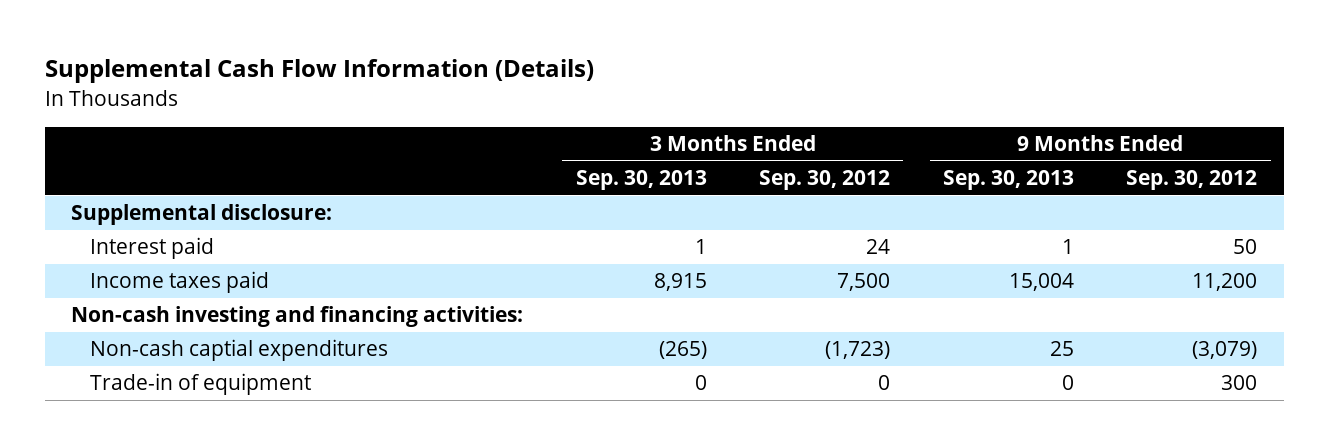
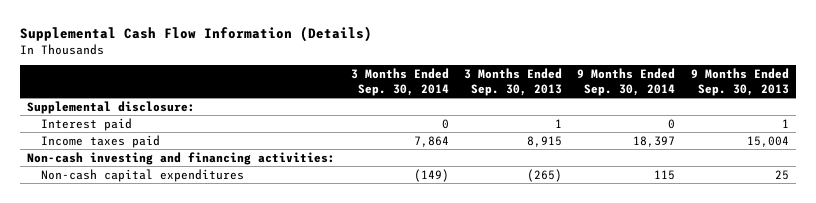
[759,170,891,191] Sep. 30, 2012 -> none
[1126,170,1258,191] Sep. 30, 2012 -> none
none -> [350,68,449,96] 3 Months Ended Sep. 30, 2014
none -> [577,68,676,96] 9 Months Ended Sep. 30, 2014
[89,373,311,396] Trade-in of equipment -> none
[89,339,388,362] Non-cash captial expenditures -> [41,168,245,182] Non-cash capital expenditures

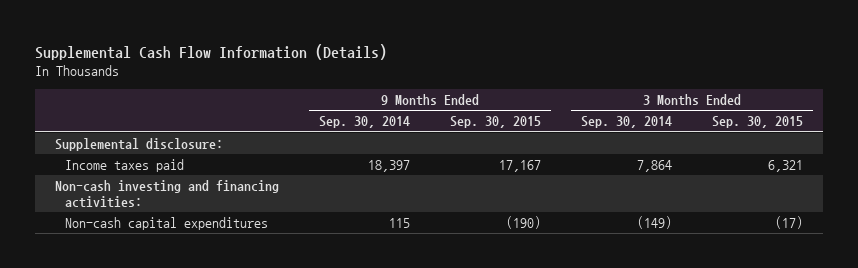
[463,68,562,96] 3 Months Ended Sep. 30, 2013 -> none
[690,68,789,96] 9 Months Ended Sep. 30, 2013 -> none
none -> [449,116,541,129] Sep. 30, 2015
none -> [711,116,803,129] Sep. 30, 2015
[41,117,133,131] Interest paid -> none

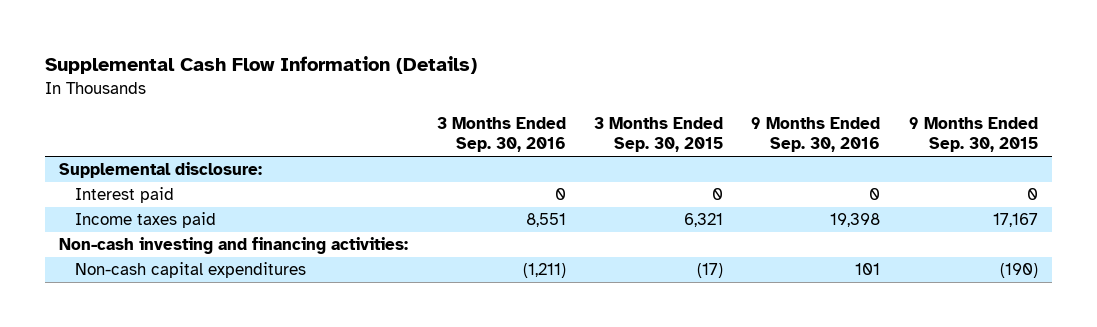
[319,116,411,129] Sep. 30, 2014 -> none
[580,116,672,129] Sep. 30, 2014 -> none
none -> [436,116,566,153] 3 Months Ended Sep. 30, 2016
none -> [751,116,881,153] 9 Months Ended Sep. 30, 2016
none -> [75,187,175,204] Interest paid

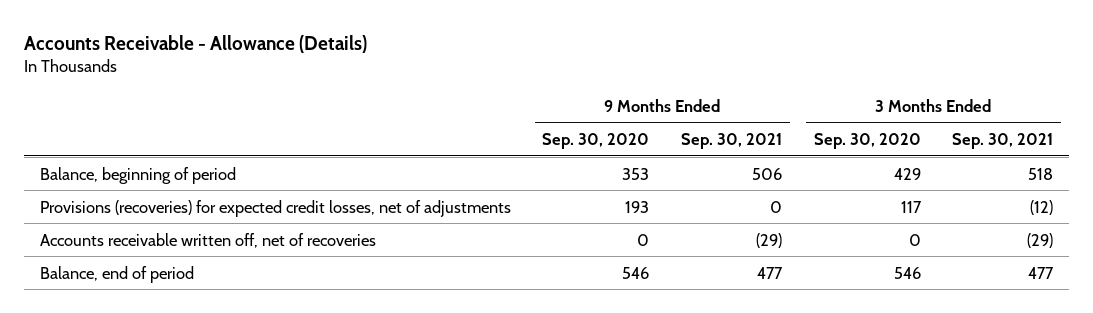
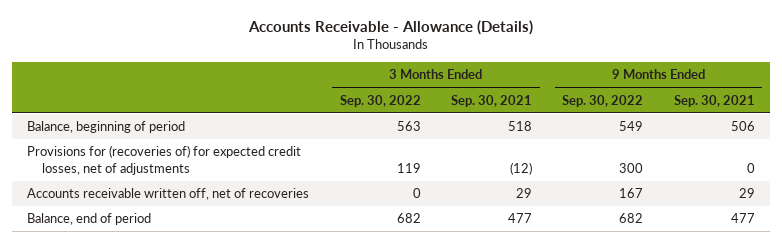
[542,132,650,149] Sep. 30, 2020 -> none
[813,132,921,149] Sep. 30, 2020 -> none
none -> [339,94,421,107] Sep. 30, 2022
none -> [562,94,644,107] Sep. 30, 2022
[39,199,511,217] Provisions (recoveries) for expected credit losses, net of adjustments -> [27,145,302,175] Provisions for (recoveries of) for expected credit losses, net of adjustments
[756,232,783,248] (29) -> [738,188,755,199] 29
[1027,232,1054,248] (29) -> [516,188,533,199] 29

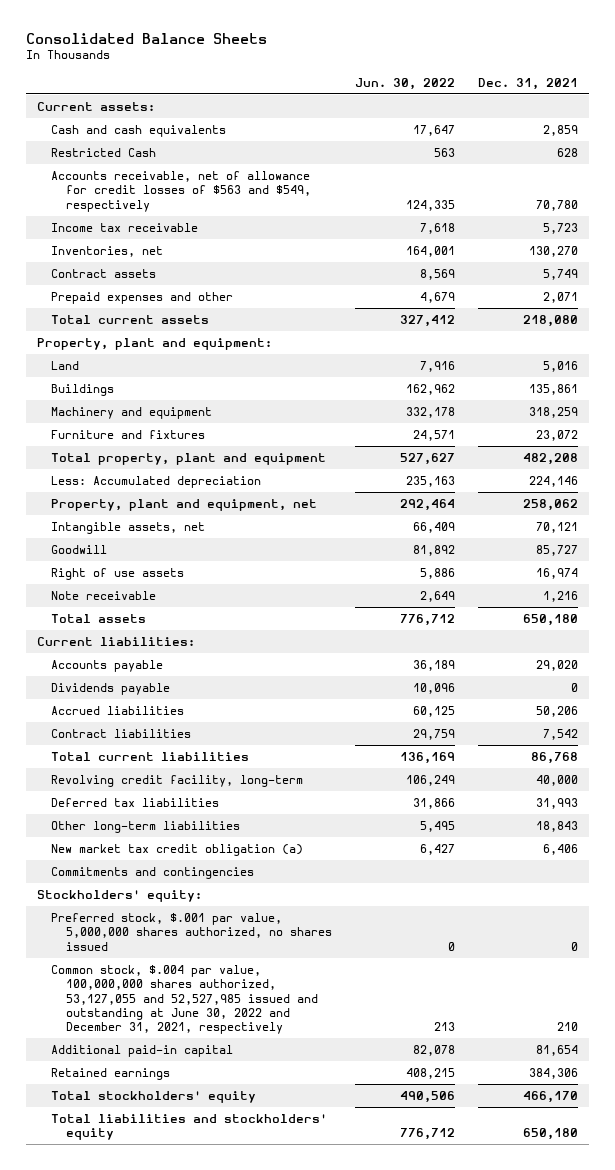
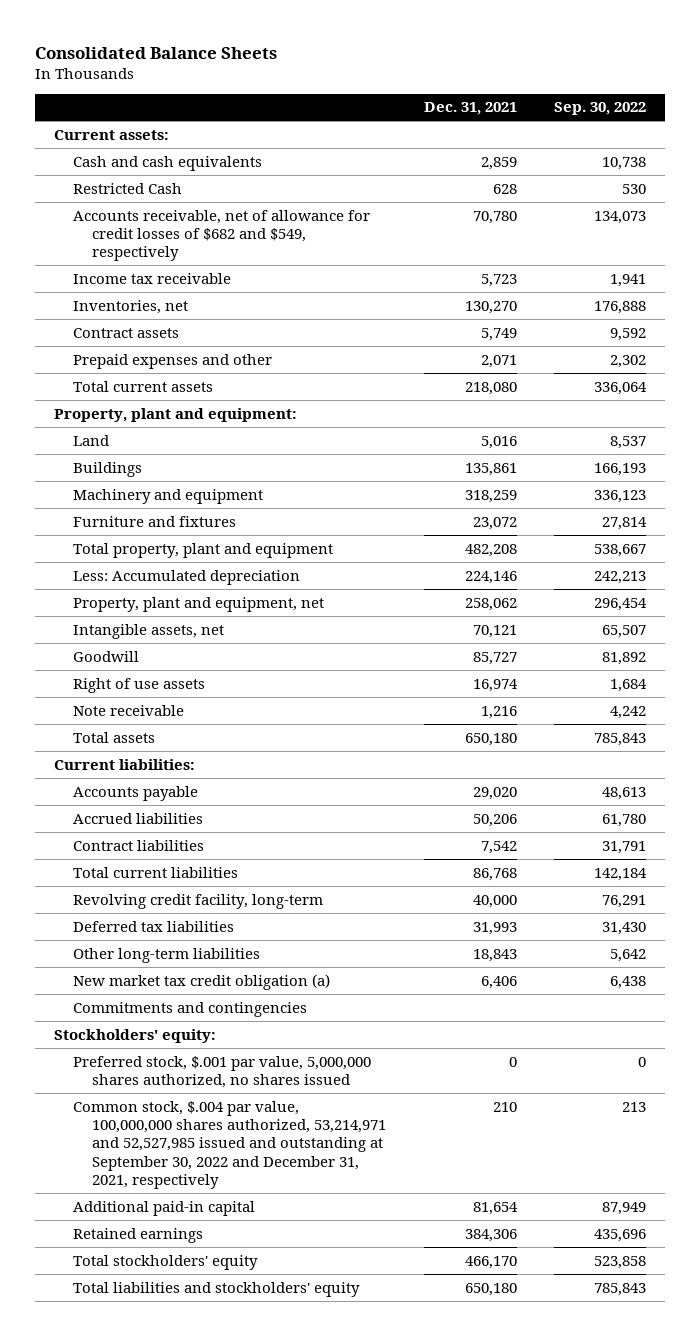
[354,77,455,90] Jun. 30, 2022 -> none
none -> [554,102,647,116] Sep. 30, 2022
[51,170,311,212] Accounts receivable, net of allowance for credit losses of $563 and $549, respectively -> [73,209,371,262] Accounts receivable, net of allowance for credit losses of $682 and $549, respectively
[51,682,171,695] Dividends payable -> none
[51,964,318,1035] Common stock, $.004 par value, 100,000,000 shares authorized, 53,127,055 and 52,527,985 issued and outstanding at June 30, 2022 and December 31, 2021, respectively -> [73,1100,387,1189] Common stock, $.004 par value, 100,000,000 shares authorized, 53,214,971 and 52,527,985 issued and outstanding at September 30, 2022 and December 31, 2021, respectively

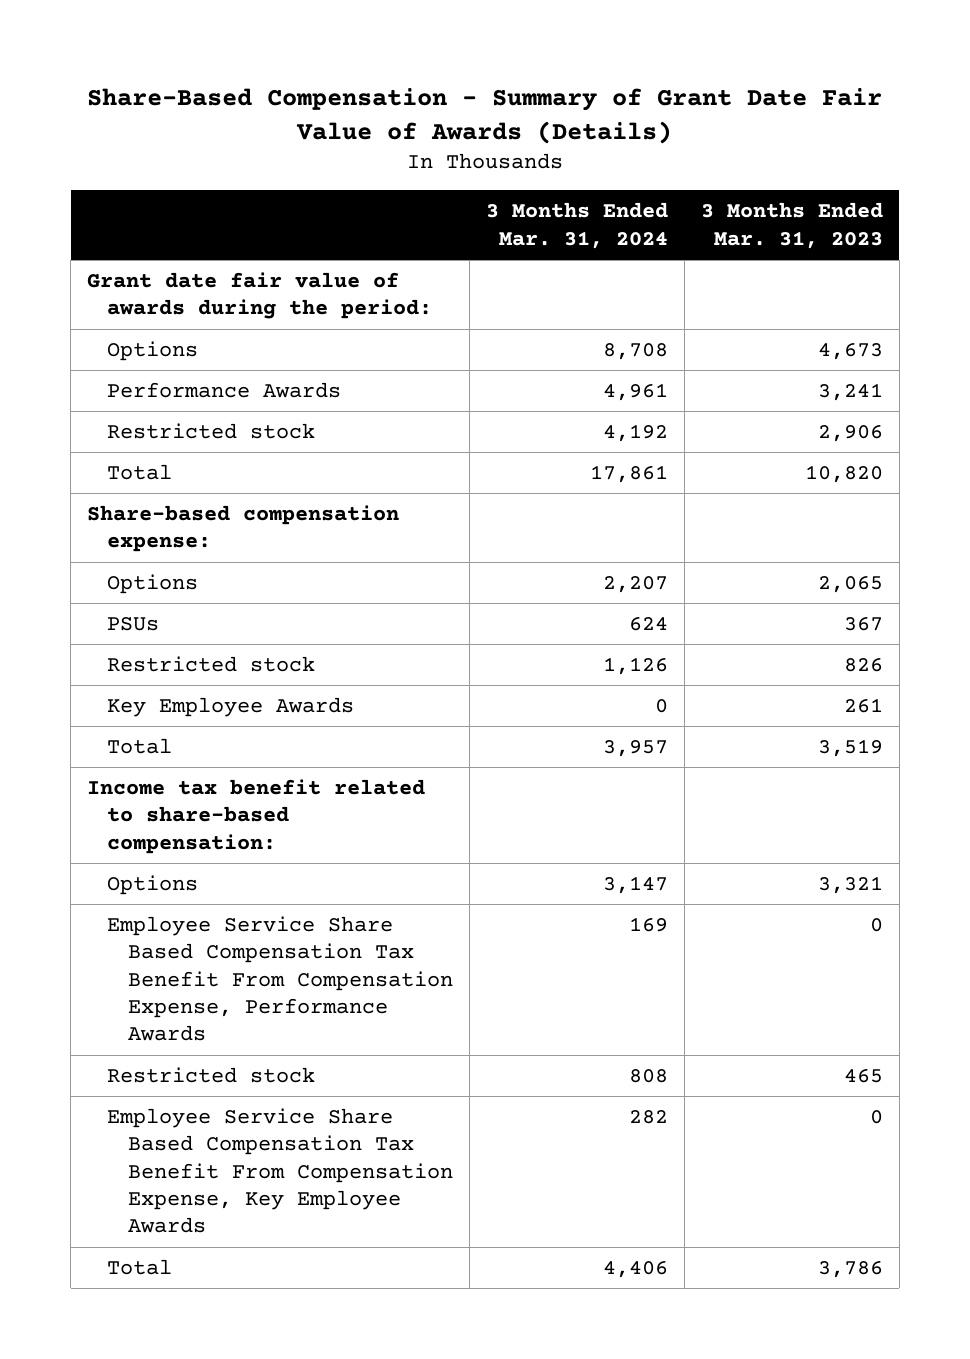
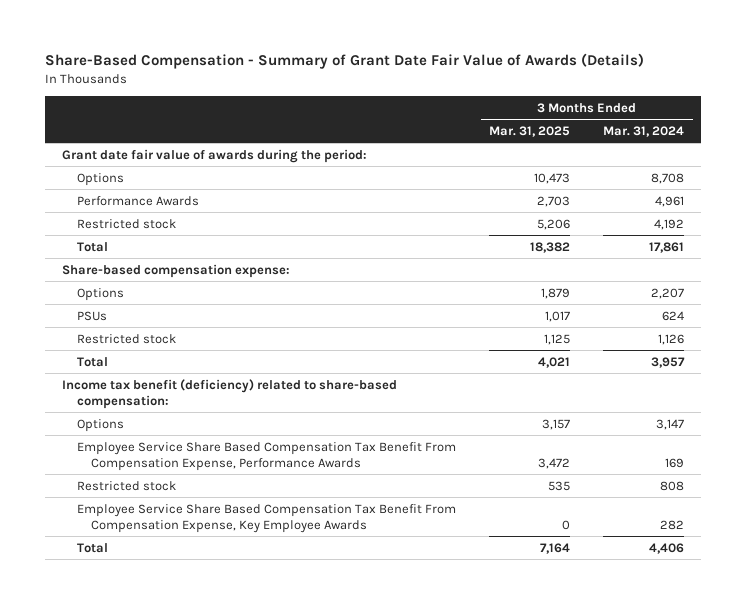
[700,202,883,249] 3 Months Ended Mar. 31, 2023 -> none
none -> [488,125,570,137] Mar. 31, 2025
[107,697,355,718] Key Employee Awards -> none
[86,779,425,854] Income tax benefit related to share-based compensation: -> [61,378,397,409] Income tax benefit (deficiency) related to share-based compensation:

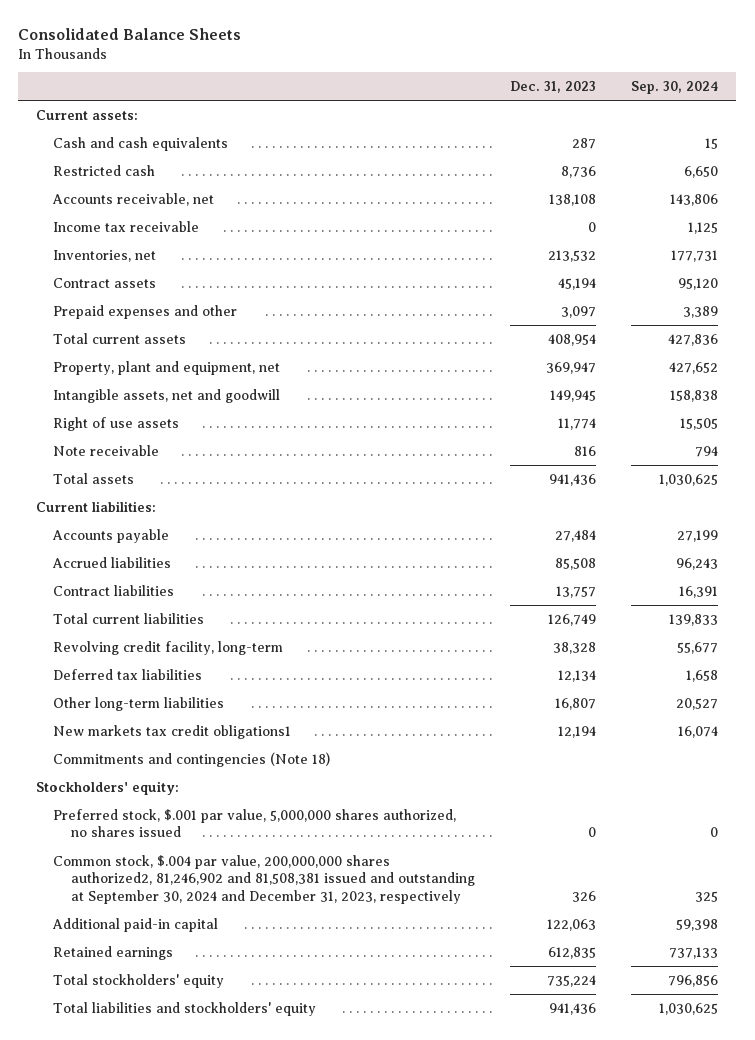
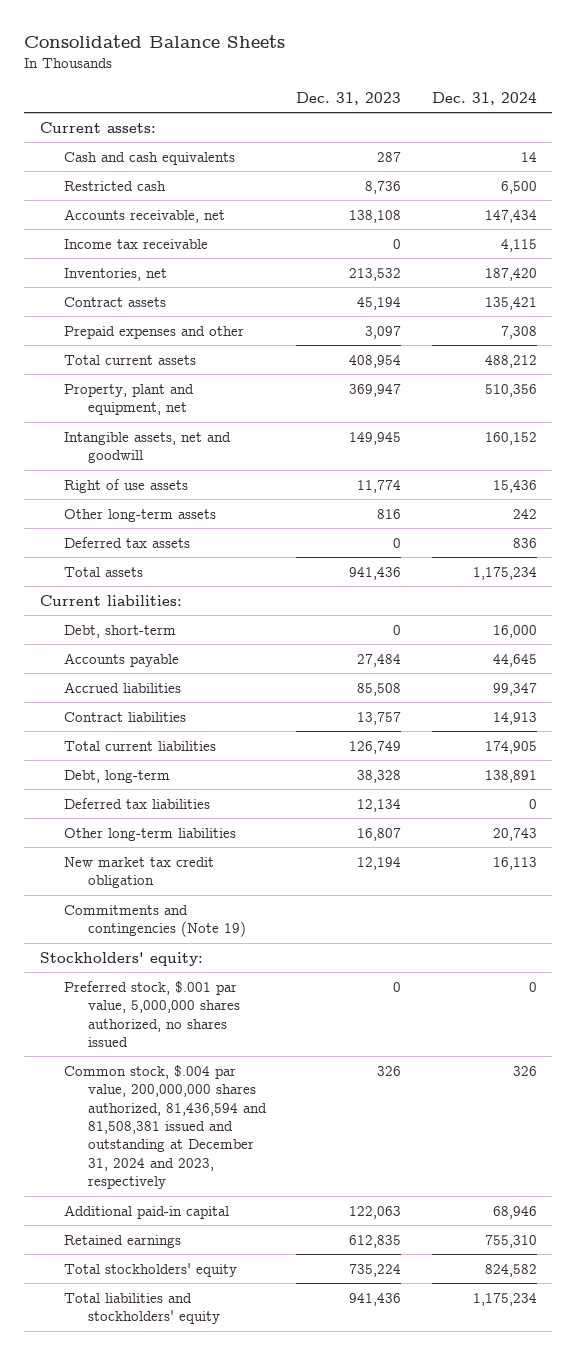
[631,81,719,95] Sep. 30, 2024 -> none
none -> [431,92,537,106] Dec. 31, 2024
[53,444,160,456] Note receivable -> [63,508,216,522] Other long-term assets
none -> [63,536,190,548] Deferred tax assets
none -> [63,624,176,638] Debt, short-term
[53,640,284,655] Revolving credit facility, long-term -> [63,769,170,783] Debt, long-term
[53,724,292,739] New markets tax credit obligations1 -> [63,856,214,889] New market tax credit obligation
[53,751,331,767] Commitments and contingencies (Note 18) -> [63,904,246,938] Commitments and contingencies (Note 19)
[53,854,475,905] Common stock, $.004 par value, 200,000,000 shares authorized2, 81,246,902 and 81,508,381 issued and outstanding at September 30, 2024 and December 31, 2023, respectively -> [63,1064,267,1190] Common stock, $.004 par value, 200,000,000 shares authorized, 81,436,594 and 81,508,381 issued and outstanding at December 31, 2024 and 2023, respectively

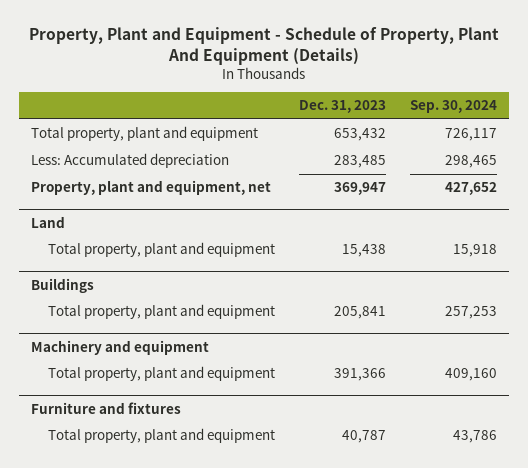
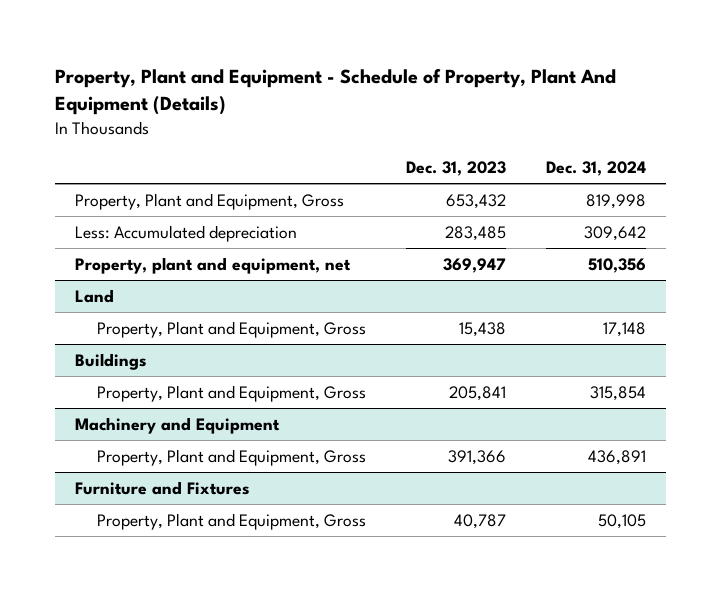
[410,100,498,114] Sep. 30, 2024 -> none
none -> [546,160,647,176] Dec. 31, 2024
[31,126,259,142] Total property, plant and equipment -> [75,192,345,210] Property, Plant and Equipment, Gross
[47,242,275,258] Total property, plant and equipment -> [97,320,367,338] Property, Plant and Equipment, Gross
[47,304,275,320] Total property, plant and equipment -> [97,384,367,402] Property, Plant and Equipment, Gross
[31,339,210,355] Machinery and equipment -> [75,416,281,434] Machinery and Equipment
[47,366,275,382] Total property, plant and equipment -> [97,448,367,466] Property, Plant and Equipment, Gross
[31,401,182,414] Furniture and fixtures -> [75,480,251,495] Furniture and Fixtures
[47,428,275,444] Total property, plant and equipment -> [97,512,367,530] Property, Plant and Equipment, Gross

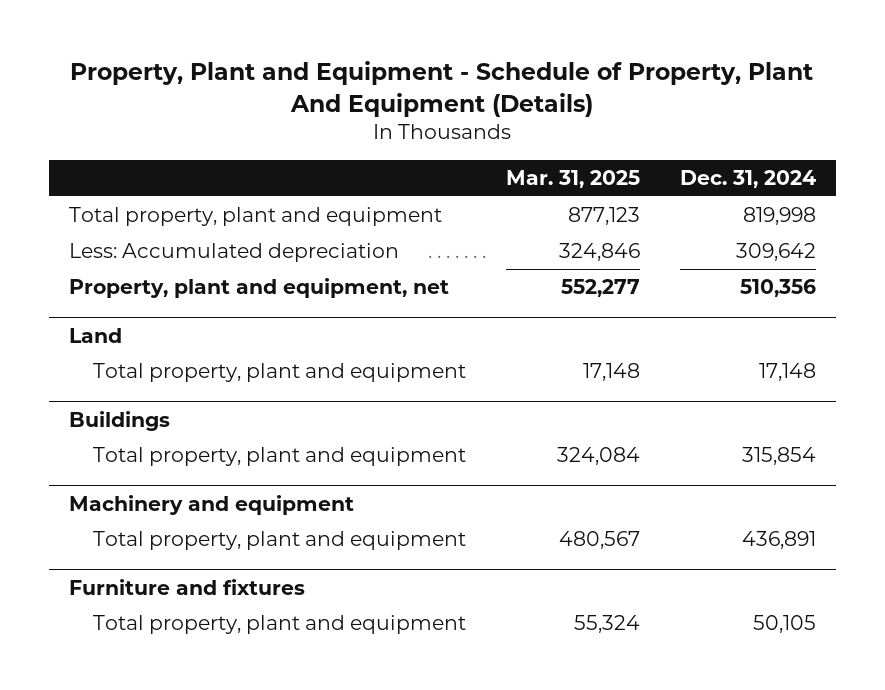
[406,160,507,176] Dec. 31, 2023 -> none
none -> [506,169,641,188] Mar. 31, 2025
[75,192,345,210] Property, Plant and Equipment, Gross -> [68,207,442,227] Total property, plant and equipment
[97,320,367,338] Property, Plant and Equipment, Gross -> [93,363,467,383] Total property, plant and equipment
[97,384,367,402] Property, Plant and Equipment, Gross -> [93,447,467,467] Total property, plant and equipment
[75,416,281,434] Machinery and Equipment -> [68,494,354,515] Machinery and equipment
[97,448,367,466] Property, Plant and Equipment, Gross -> [93,531,467,551] Total property, plant and equipment
[75,480,251,495] Furniture and Fixtures -> [68,578,305,595] Furniture and fixtures
[97,512,367,530] Property, Plant and Equipment, Gross -> [93,615,467,635] Total property, plant and equipment

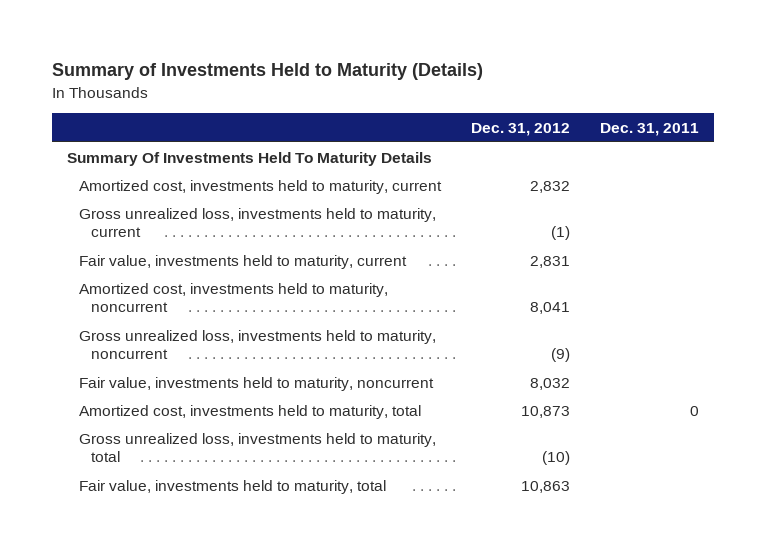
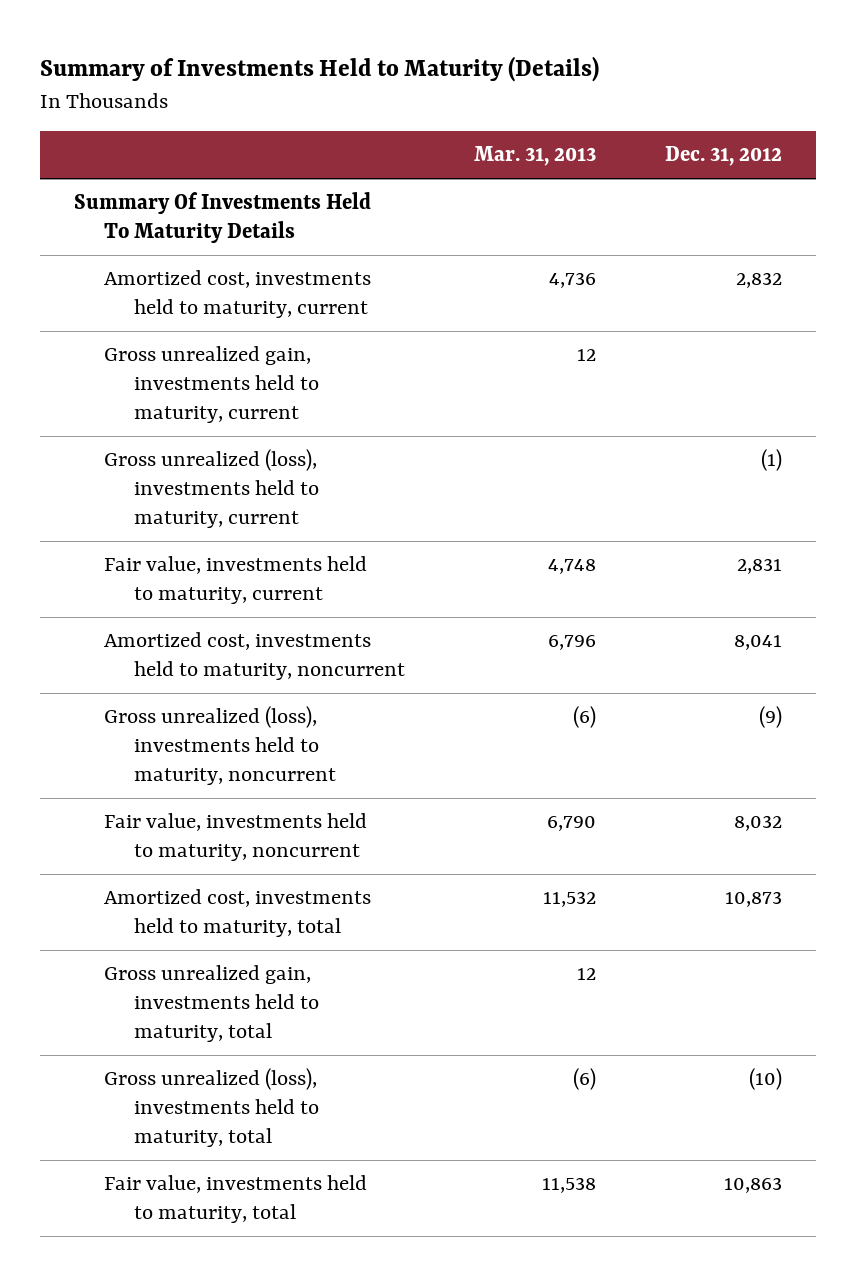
[600,122,700,136] Dec. 31, 2011 -> none
none -> [474,146,597,167] Mar. 31, 2013
none -> [104,346,320,424] Gross unrealized gain, investments held to maturity, current
[79,207,437,237] Gross unrealized loss, investments held to maturity, current -> [104,449,320,529] Gross unrealized (loss), investments held to maturity, current
[79,329,437,359] Gross unrealized loss, investments held to maturity, noncurrent -> [104,706,337,786] Gross unrealized (loss), investments held to maturity, noncurrent
none -> [104,965,320,1043] Gross unrealized gain, investments held to maturity, total
[79,432,437,462] Gross unrealized loss, investments held to maturity, total -> [104,1068,320,1148] Gross unrealized (loss), investments held to maturity, total

